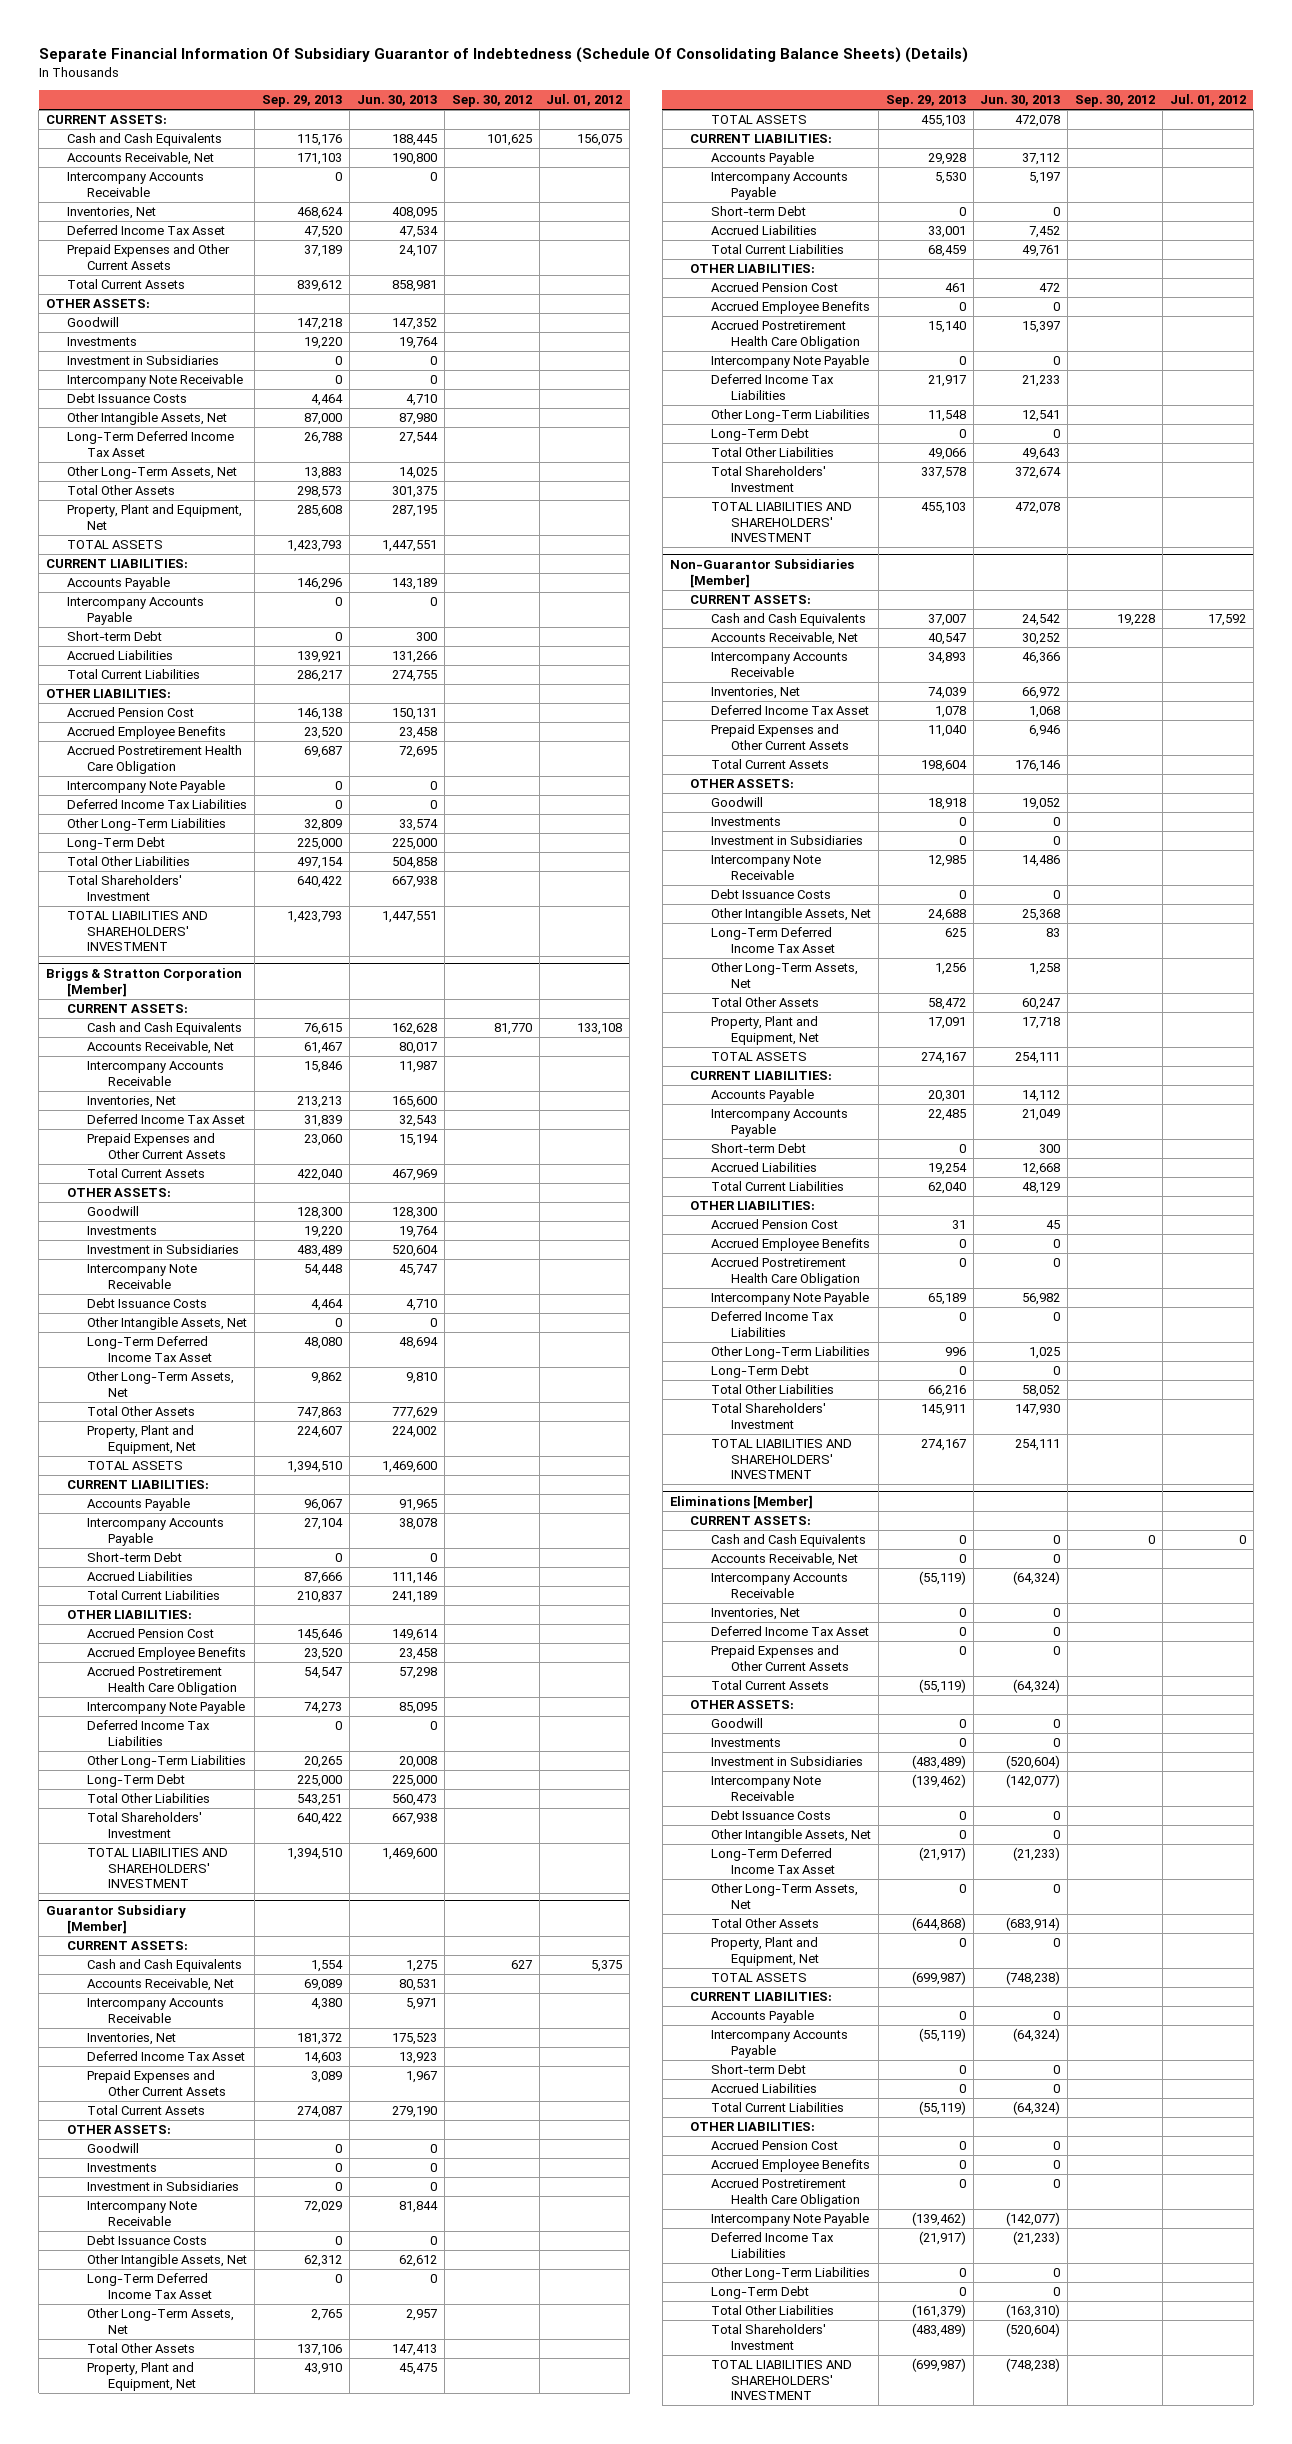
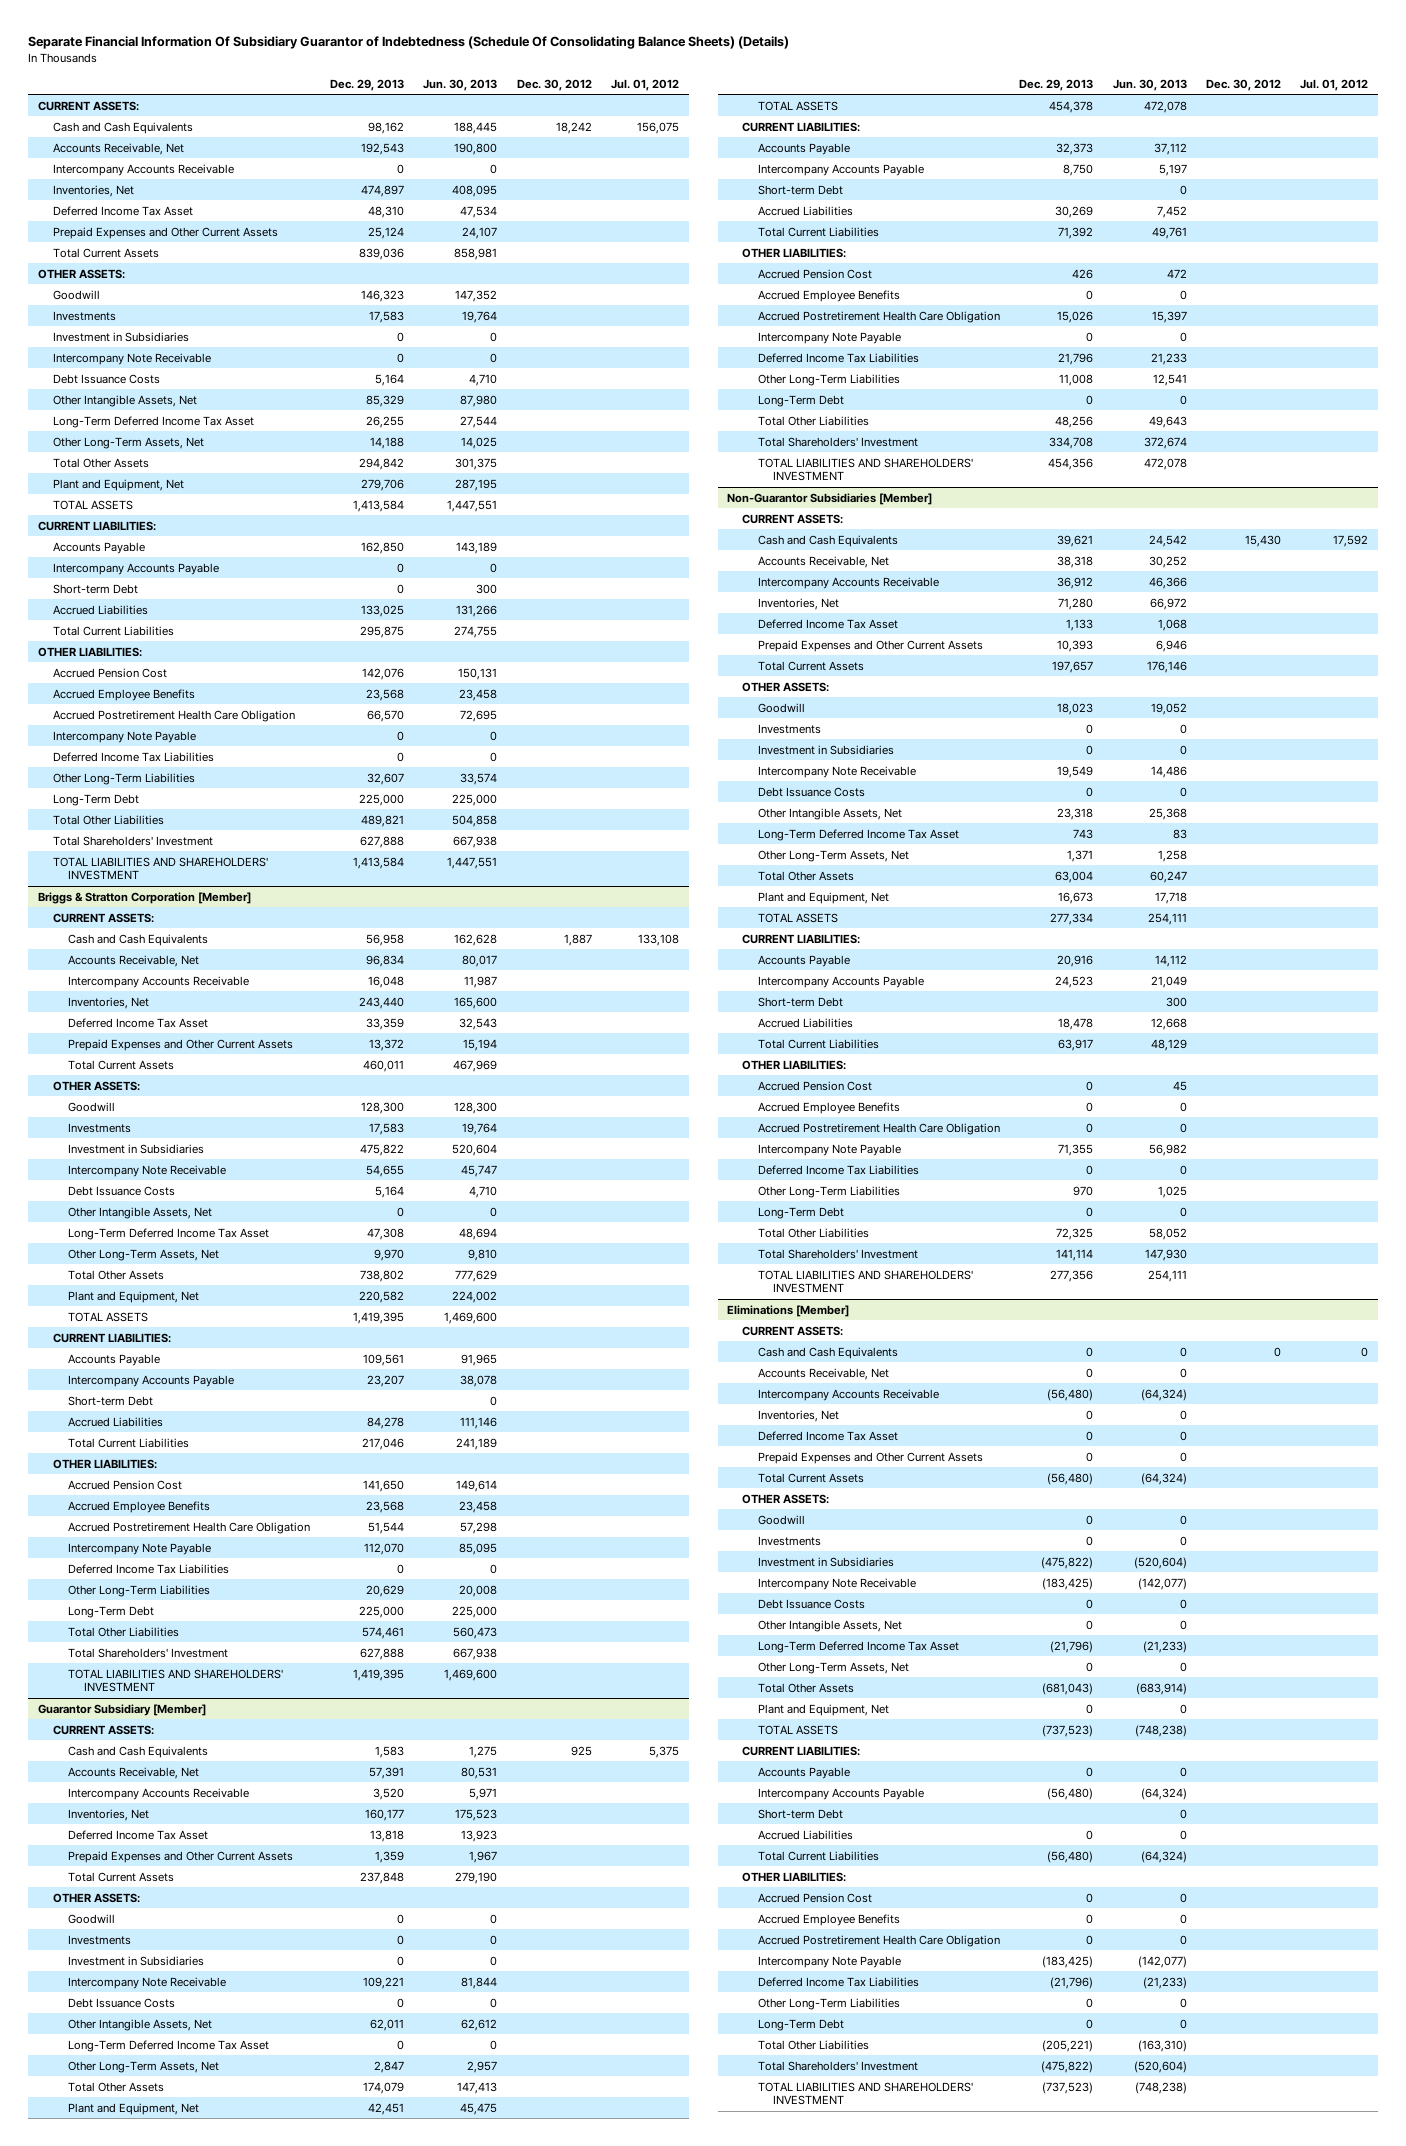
[262,94,343,107] Sep. 29, 2013 -> none
[451,94,532,107] Sep. 30, 2012 -> none
none -> [329,78,404,91] Dec. 29, 2013
none -> [516,78,592,91] Dec. 30, 2012
[66,504,242,530] Property, Plant and Equipment, Net -> [53,478,185,491] Plant and Equipment, Net
[87,1425,196,1454] Property, Plant and Equipment, Net -> [68,1290,200,1303] Plant and Equipment, Net
[87,2362,196,2391] Property, Plant and Equipment, Net -> [68,2102,200,2115] Plant and Equipment, Net
[710,1016,820,1045] Property, Plant and Equipment, Net -> [757,891,889,904] Plant and Equipment, Net
[710,1937,820,1966] Property, Plant and Equipment, Net -> [757,1703,889,1716] Plant and Equipment, Net

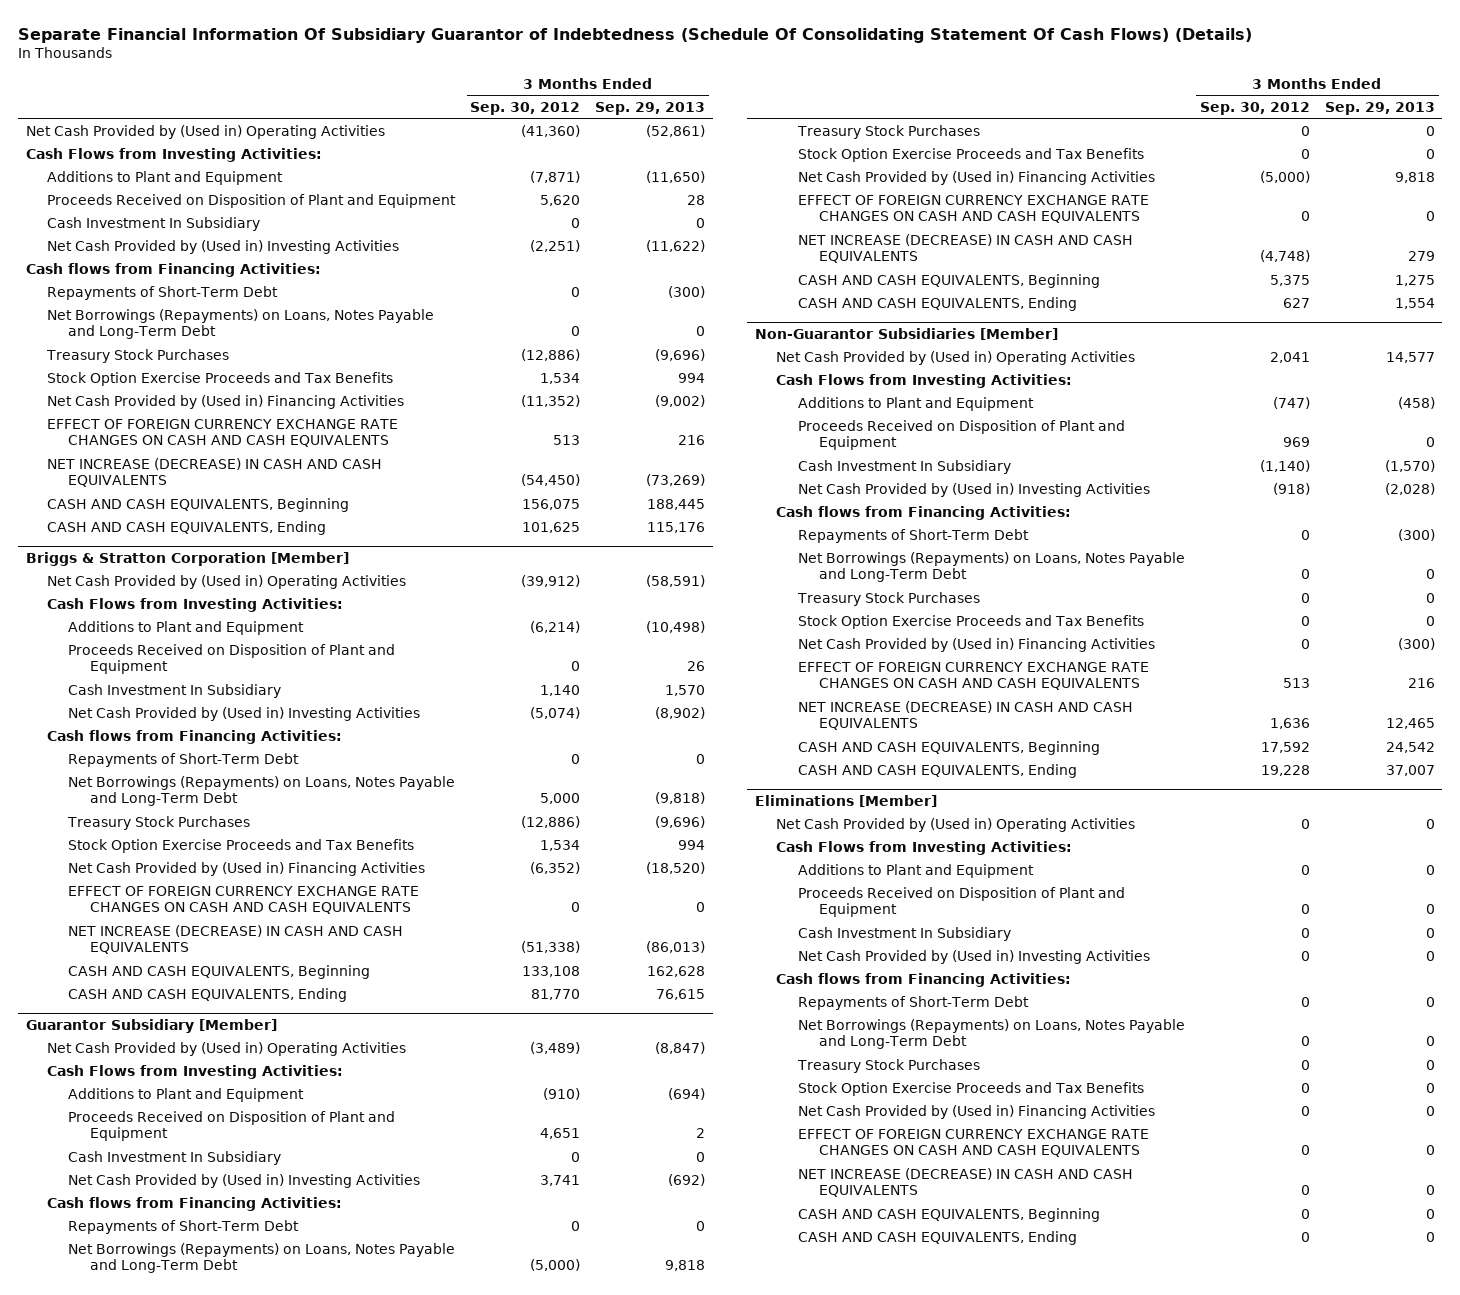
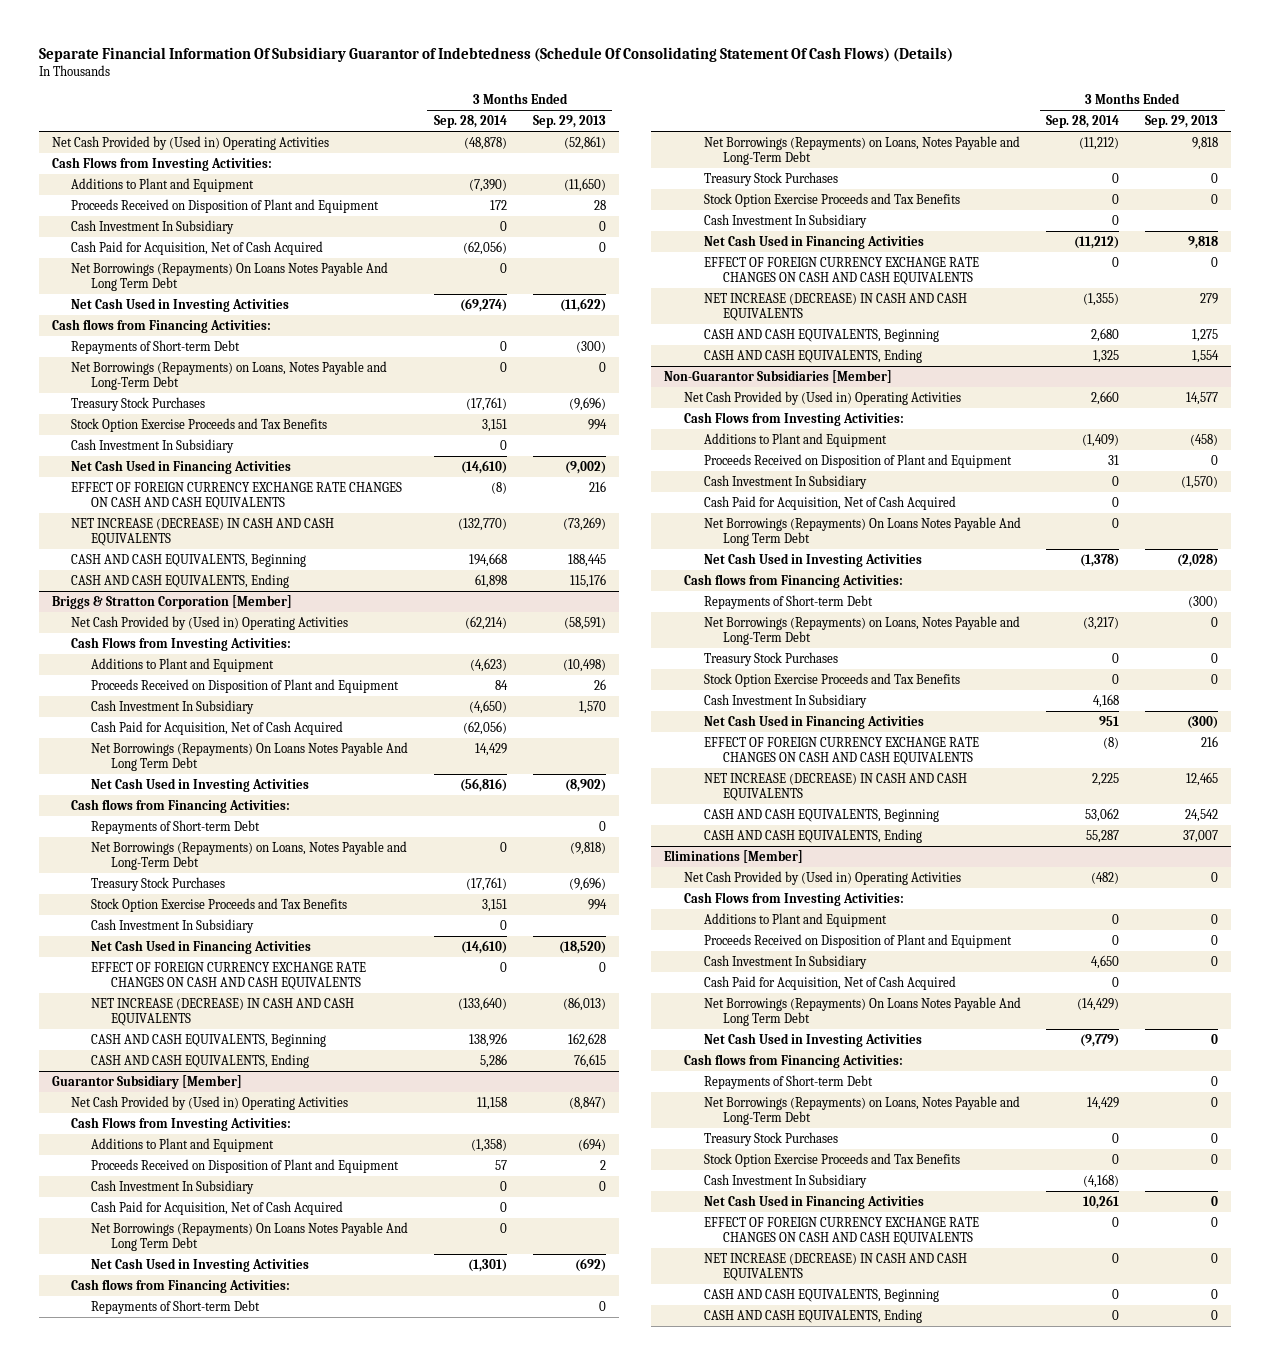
[470,101,581,115] Sep. 30, 2012 -> none
none -> [433,115,507,129] Sep. 28, 2014
none -> [71,240,324,255] Cash Paid for Acquisition, Net of Cash Acquired
none -> [71,261,389,292] Net Borrowings (Repayments) On Loans Notes Payable And Long Term Debt
[47,239,400,254] Net Cash Provided by (Used in) Investing Activities -> [71,297,290,312] Net Cash Used in Investing Activities
[47,285,279,300] Repayments of Short-Term Debt -> [71,339,241,354] Repayments of Short-term Debt
none -> [71,438,235,453] Cash Investment In Subsidiary
[47,394,405,409] Net Cash Provided by (Used in) Financing Activities -> [71,459,292,474] Net Cash Used in Financing Activities
none -> [91,720,344,735] Cash Paid for Acquisition, Net of Cash Acquired
none -> [91,741,409,772] Net Borrowings (Repayments) On Loans Notes Payable And Long Term Debt
[68,706,421,721] Net Cash Provided by (Used in) Investing Activities -> [91,777,310,792] Net Cash Used in Investing Activities
[68,752,300,767] Repayments of Short-Term Debt -> [91,819,261,834] Repayments of Short-term Debt
none -> [91,918,255,933] Cash Investment In Subsidiary
[68,861,426,876] Net Cash Provided by (Used in) Financing Activities -> [91,939,312,954] Net Cash Used in Financing Activities
none -> [91,1200,344,1215] Cash Paid for Acquisition, Net of Cash Acquired
none -> [91,1221,409,1252] Net Borrowings (Repayments) On Loans Notes Payable And Long Term Debt
[68,1173,421,1188] Net Cash Provided by (Used in) Investing Activities -> [91,1257,310,1272] Net Cash Used in Investing Activities
[68,1219,300,1234] Repayments of Short-Term Debt -> [91,1299,261,1314] Repayments of Short-term Debt
none -> [703,213,867,228] Cash Investment In Subsidiary
[797,170,1155,185] Net Cash Provided by (Used in) Financing Activities -> [703,234,924,249] Net Cash Used in Financing Activities
none -> [703,495,956,510] Cash Paid for Acquisition, Net of Cash Acquired
none -> [703,516,1021,547] Net Borrowings (Repayments) On Loans Notes Payable And Long Term Debt
[797,482,1150,497] Net Cash Provided by (Used in) Investing Activities -> [703,552,922,567] Net Cash Used in Investing Activities
[797,528,1029,543] Repayments of Short-Term Debt -> [703,594,873,609] Repayments of Short-term Debt
none -> [703,693,867,708] Cash Investment In Subsidiary
[797,637,1155,652] Net Cash Provided by (Used in) Financing Activities -> [703,714,924,729] Net Cash Used in Financing Activities
none -> [703,975,956,990] Cash Paid for Acquisition, Net of Cash Acquired
none -> [703,996,1021,1027] Net Borrowings (Repayments) On Loans Notes Payable And Long Term Debt
[797,949,1150,964] Net Cash Provided by (Used in) Investing Activities -> [703,1032,922,1047] Net Cash Used in Investing Activities
[797,995,1029,1010] Repayments of Short-Term Debt -> [703,1074,873,1089] Repayments of Short-term Debt
none -> [703,1173,867,1188] Cash Investment In Subsidiary
[797,1104,1155,1119] Net Cash Provided by (Used in) Financing Activities -> [703,1194,924,1209] Net Cash Used in Financing Activities

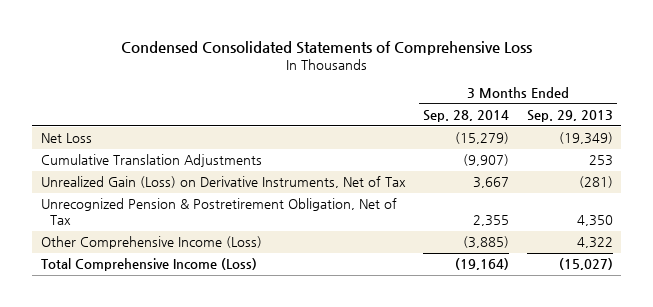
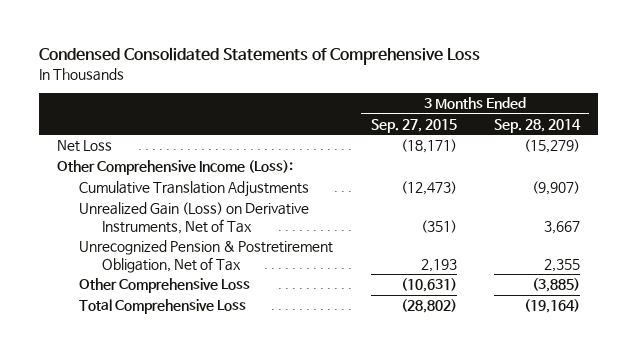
[526,110,613,123] Sep. 29, 2013 -> none
none -> [370,119,457,134] Sep. 27, 2015
none -> [57,160,294,176] Other Comprehensive Income (Loss):
[40,236,262,250] Other Comprehensive Income (Loss) -> [79,278,251,294] Other Comprehensive Loss
[40,258,257,272] Total Comprehensive Income (Loss) -> [79,299,247,315] Total Comprehensive Loss

